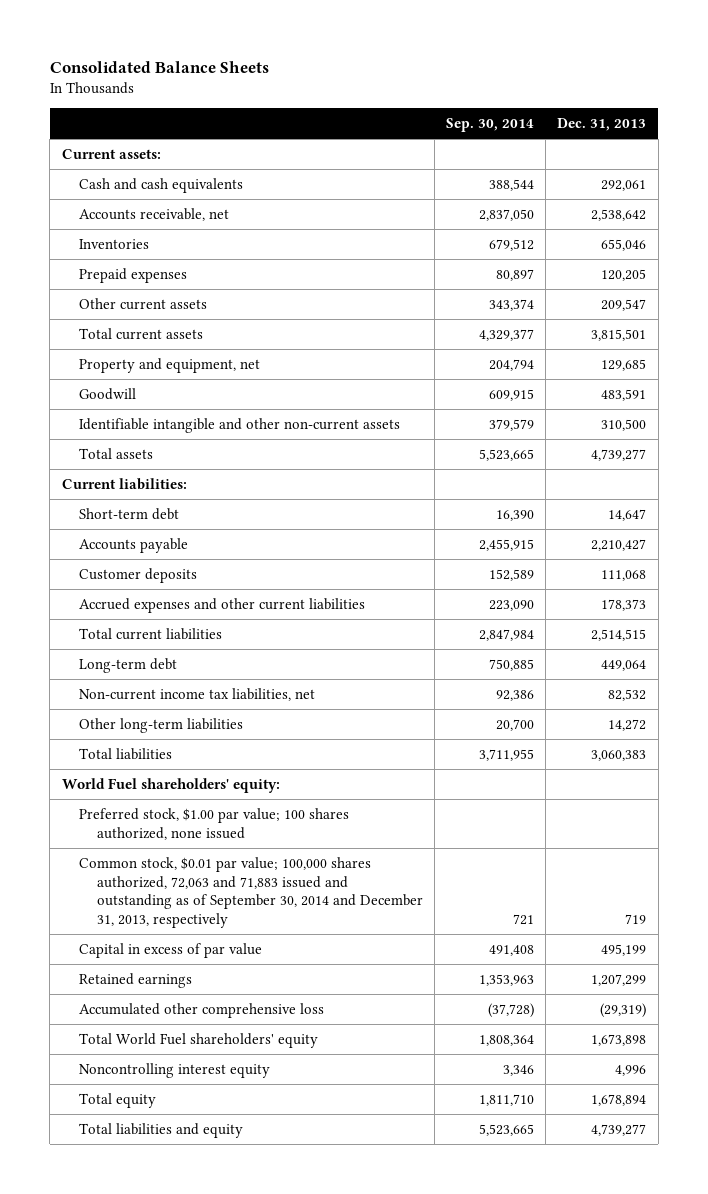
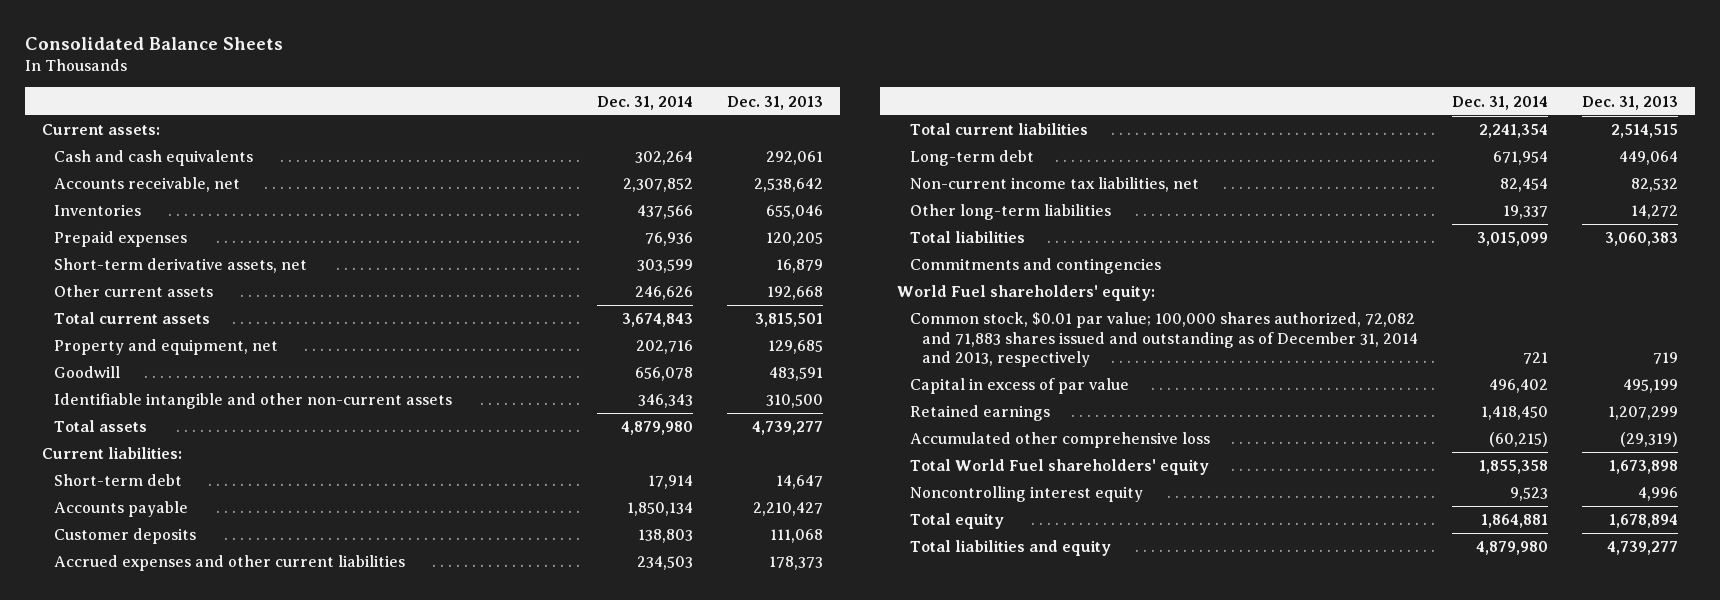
[445,117,534,132] Sep. 30, 2014 -> none
none -> [596,95,693,110] Dec. 31, 2014
none -> [54,258,308,274] Short-term derivative assets, net
[601,299,647,312] 209,547 -> [766,286,823,301] 192,668
none -> [909,258,1161,275] Commitments and contingencies
[79,808,350,840] Preferred stock, $1.00 par value; 100 shares authorized, none issued -> none
[79,857,423,928] Common stock, $0.01 par value; 100,000 shares authorized, 72,063 and 71,883 issued and outstanding as of September 30, 2014 and December 31, 2013, respectively -> [909,312,1419,368] Common stock, $0.01 par value; 100,000 shares authorized, 72,082 and 71,883 shares issued and outstanding as of December 31, 2014 and 2013, respectively

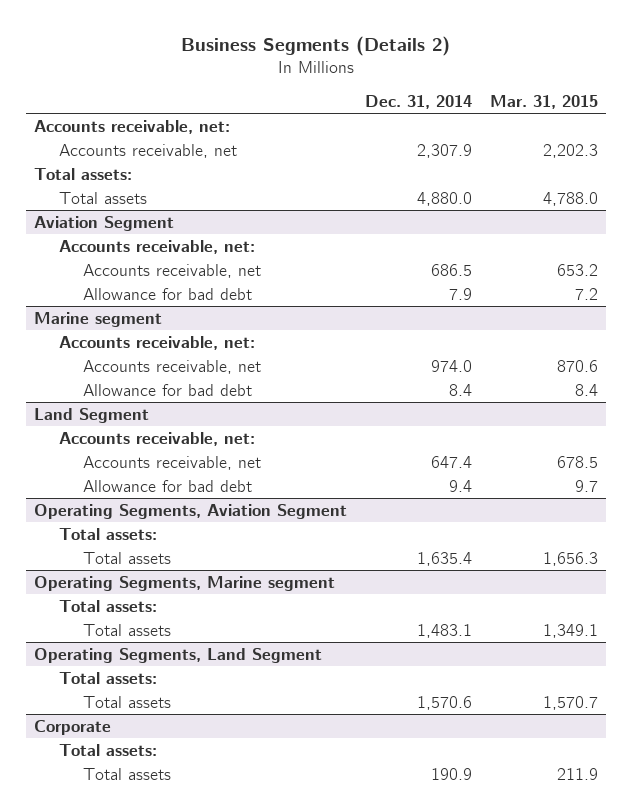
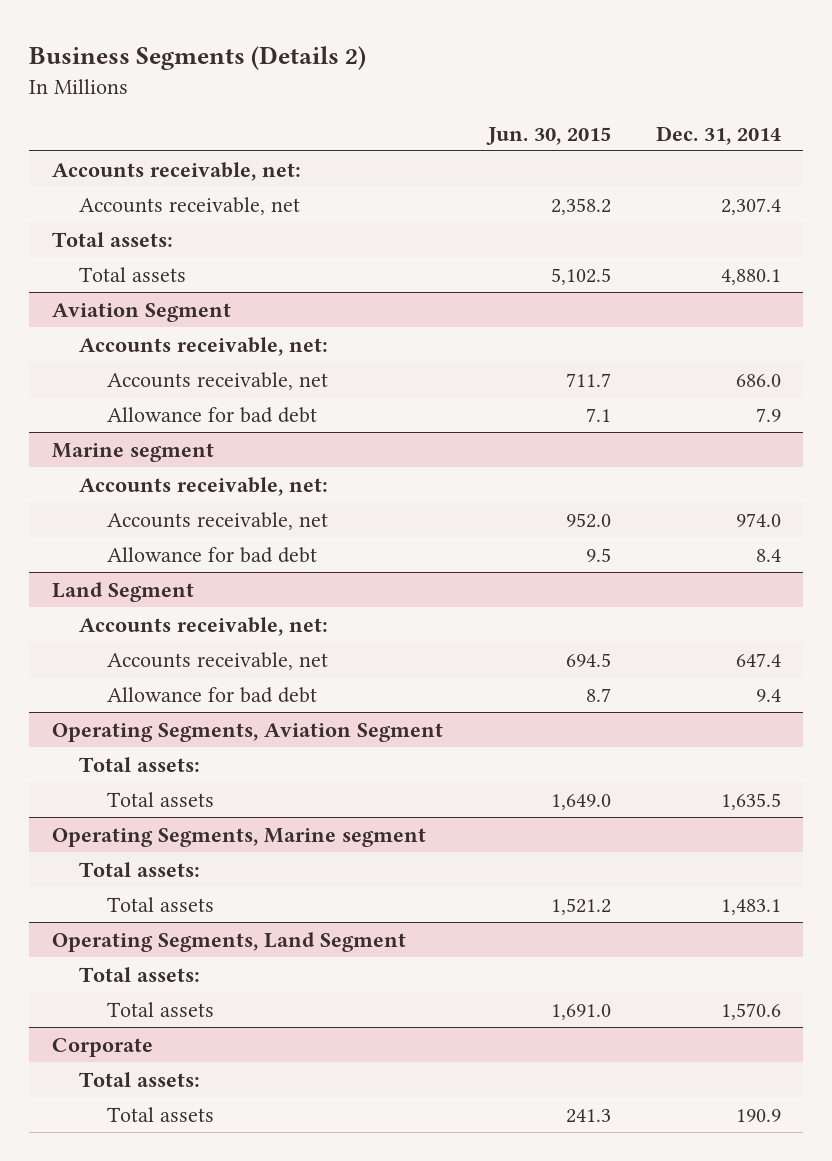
[489,94,598,109] Mar. 31, 2015 -> none
none -> [485,126,611,145] Jun. 30, 2015
[417,143,473,158] 2,307.9 -> [720,197,781,215] 2,307.4
[417,191,473,206] 4,880.0 -> [720,268,781,285] 4,880.1
[431,263,473,276] 686.5 -> [735,373,781,387] 686.0
[417,551,473,566] 1,635.4 -> [720,792,781,810] 1,635.5

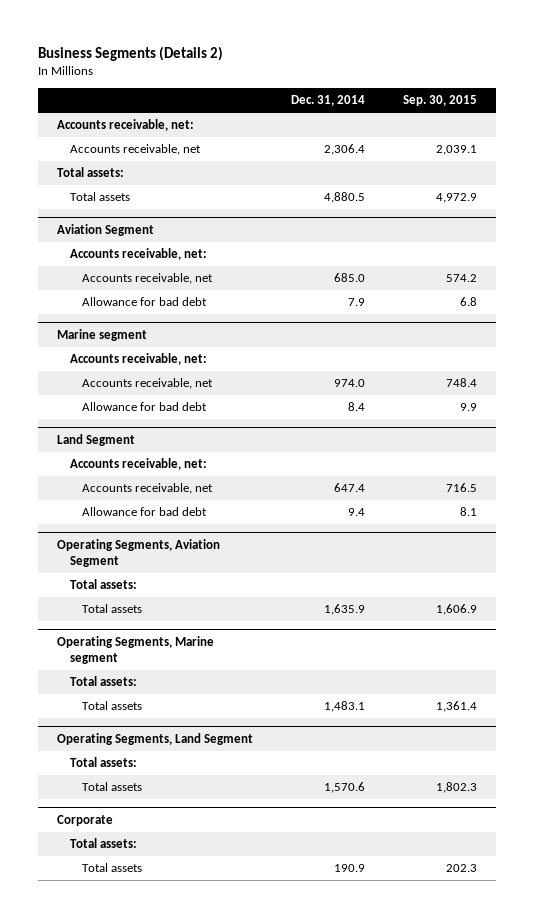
[485,126,611,145] Jun. 30, 2015 -> none
none -> [403,94,478,106] Sep. 30, 2015
[720,197,781,215] 2,307.4 -> [324,144,366,156] 2,306.4
[720,268,781,285] 4,880.1 -> [324,192,366,204] 4,880.5
[735,373,781,387] 686.0 -> [334,273,366,283] 685.0
[720,792,781,810] 1,635.5 -> [324,604,366,616] 1,635.9

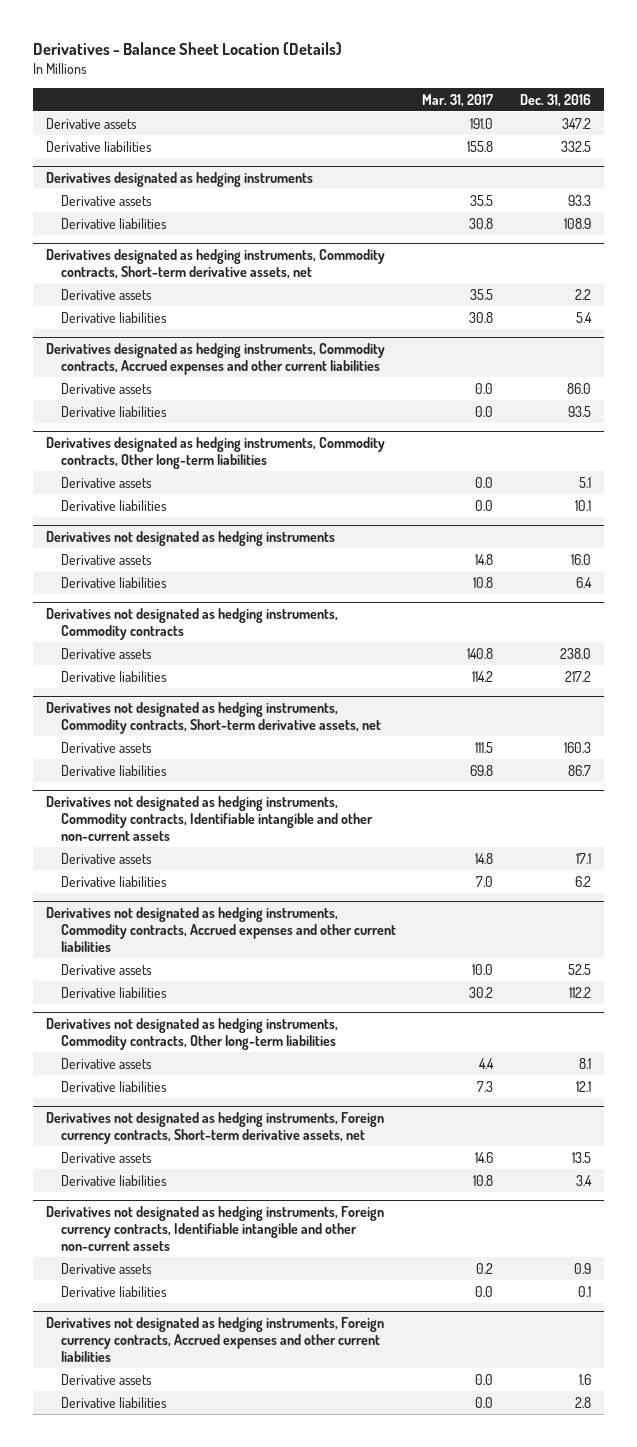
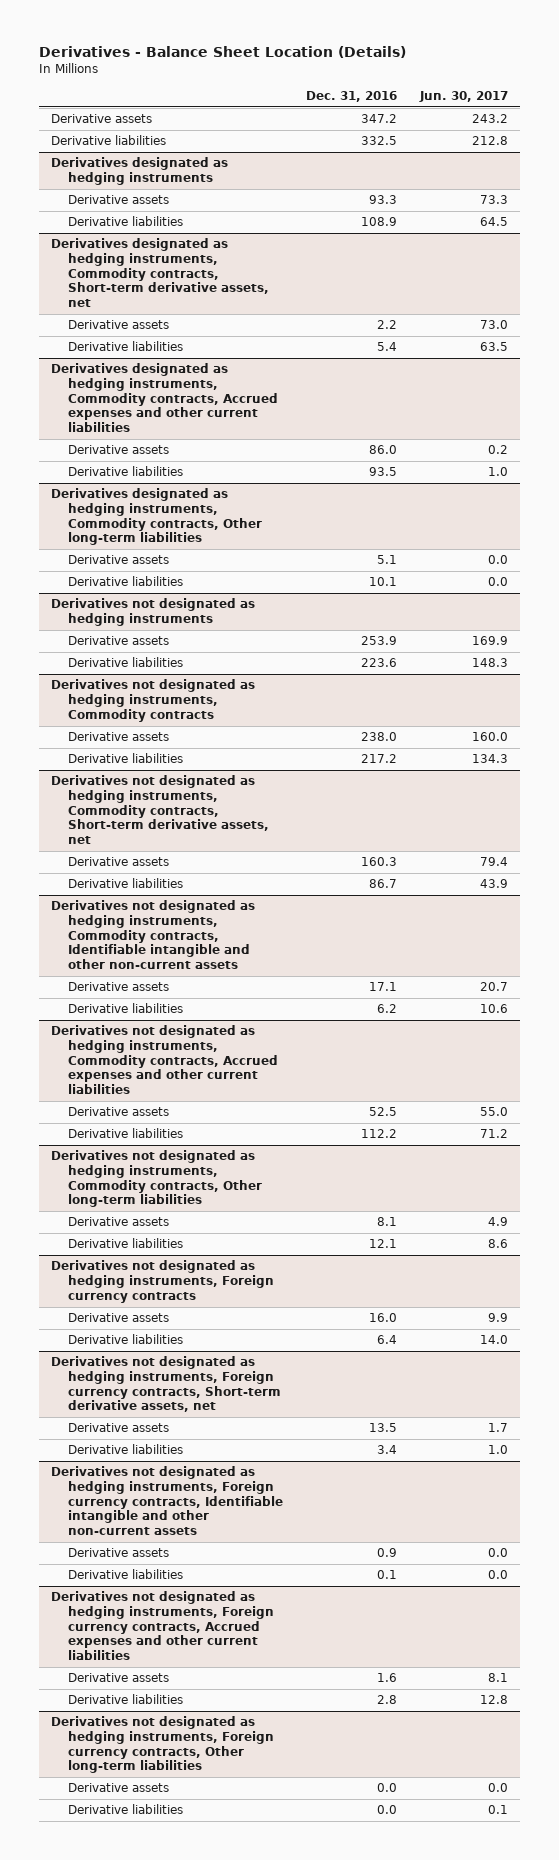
[422,93,494,107] Mar. 31, 2017 -> none
none -> [419,90,509,102] Jun. 30, 2017
[570,553,591,565] 16.0 -> [361,636,398,646] 253.9
[575,576,592,588] 6.4 -> [361,658,398,668] 223.6
none -> [50,1260,274,1303] Derivatives not designated as hedging instruments, Foreign currency contracts
none -> [67,1313,169,1323] Derivative assets
none -> [67,1334,183,1345] Derivative liabilities
none -> [50,1716,274,1774] Derivatives not designated as hedging instruments, Foreign currency contracts, Other long-term liabilities
none -> [67,1783,169,1793] Derivative assets
none -> [67,1804,183,1815] Derivative liabilities

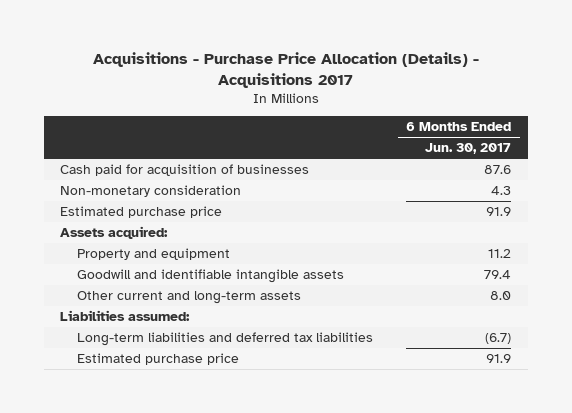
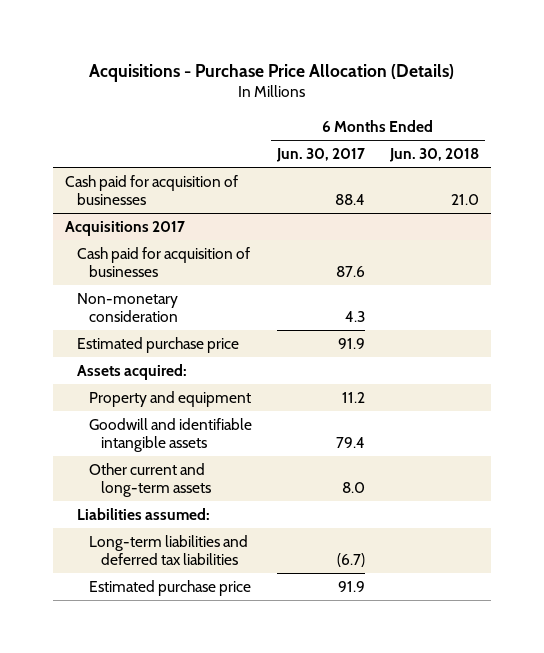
[92,52,479,88] Acquisitions - Purchase Price Allocation (Details) - Acquisitions 2017 -> [89,63,455,82] Acquisitions - Purchase Price Allocation (Details)
none -> [388,148,479,163] Jun. 30, 2018
none -> [65,174,239,206] Cash paid for acquisition of businesses
none -> [65,220,186,236] Acquisitions 2017

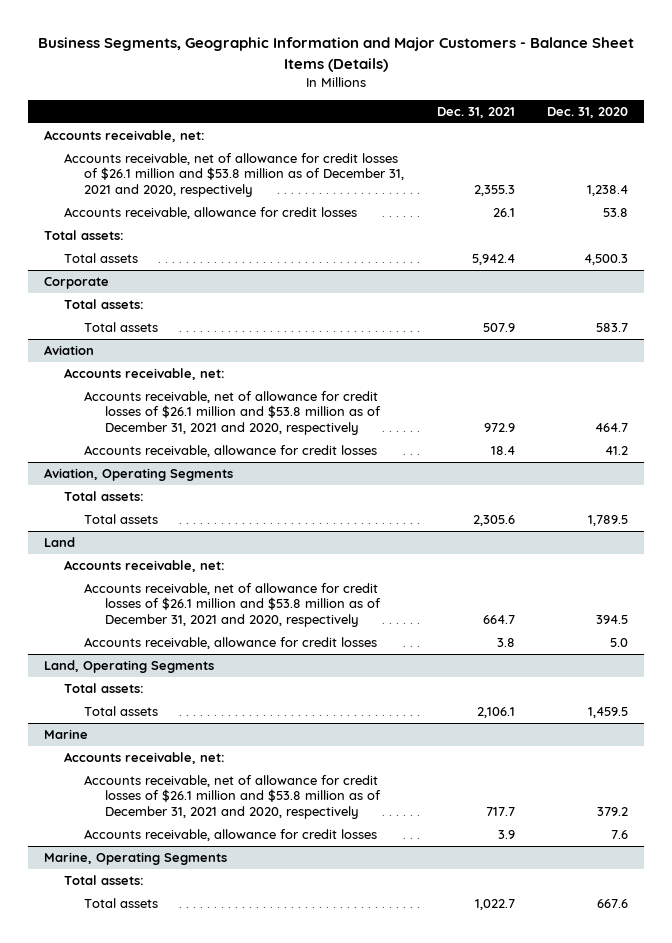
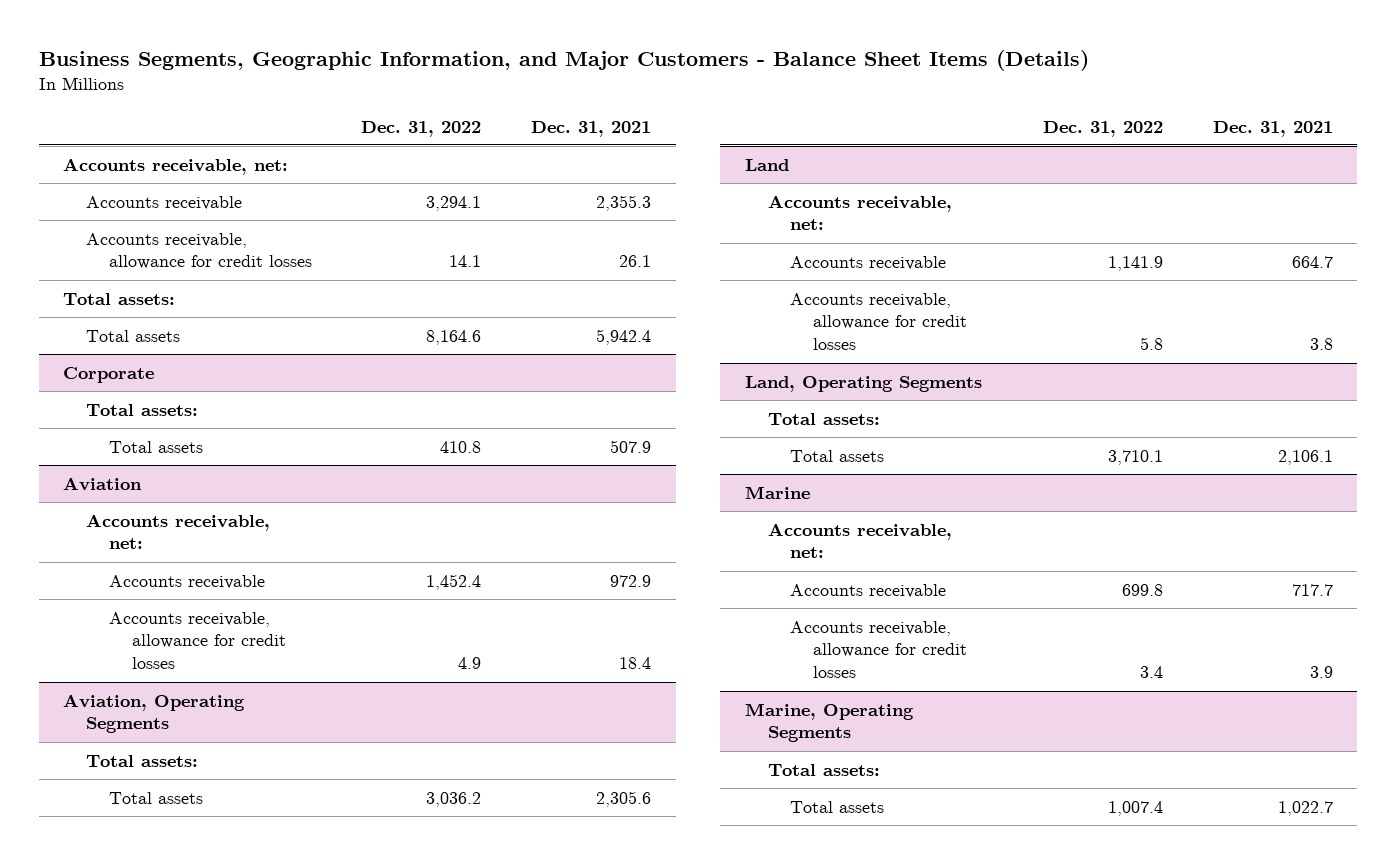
[37,37,634,72] Business Segments, Geographic Information and Major Customers - Balance Sheet Items (Details) -> [38,50,1089,72] Business Segments, Geographic Information, and Major Customers - Balance Sheet Items (Details)
[546,106,628,118] Dec. 31, 2020 -> none
none -> [361,120,482,137] Dec. 31, 2022
[64,153,405,197] Accounts receivable, net of allowance for credit losses of $26.1 million and $53.8 million as of December 31, 2021 and 2020, respectively -> [86,195,243,210] Accounts receivable
[84,391,381,435] Accounts receivable, net of allowance for credit losses of $26.1 million and $53.8 million as of December 31, 2021 and 2020, respectively -> [108,574,265,589] Accounts receivable
[84,583,381,627] Accounts receivable, net of allowance for credit losses of $26.1 million and $53.8 million as of December 31, 2021 and 2020, respectively -> [790,255,947,270] Accounts receivable
[84,775,381,819] Accounts receivable, net of allowance for credit losses of $26.1 million and $53.8 million as of December 31, 2021 and 2020, respectively -> [790,583,947,598] Accounts receivable

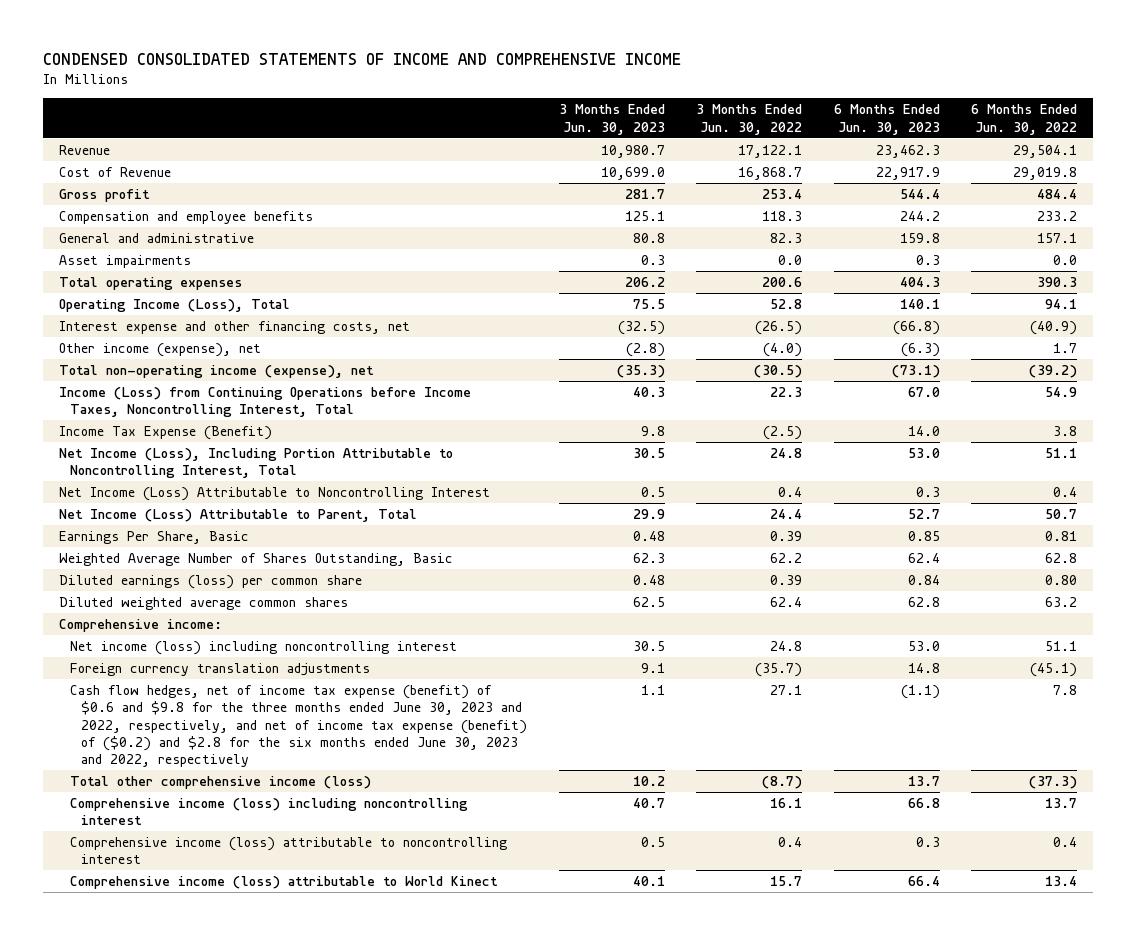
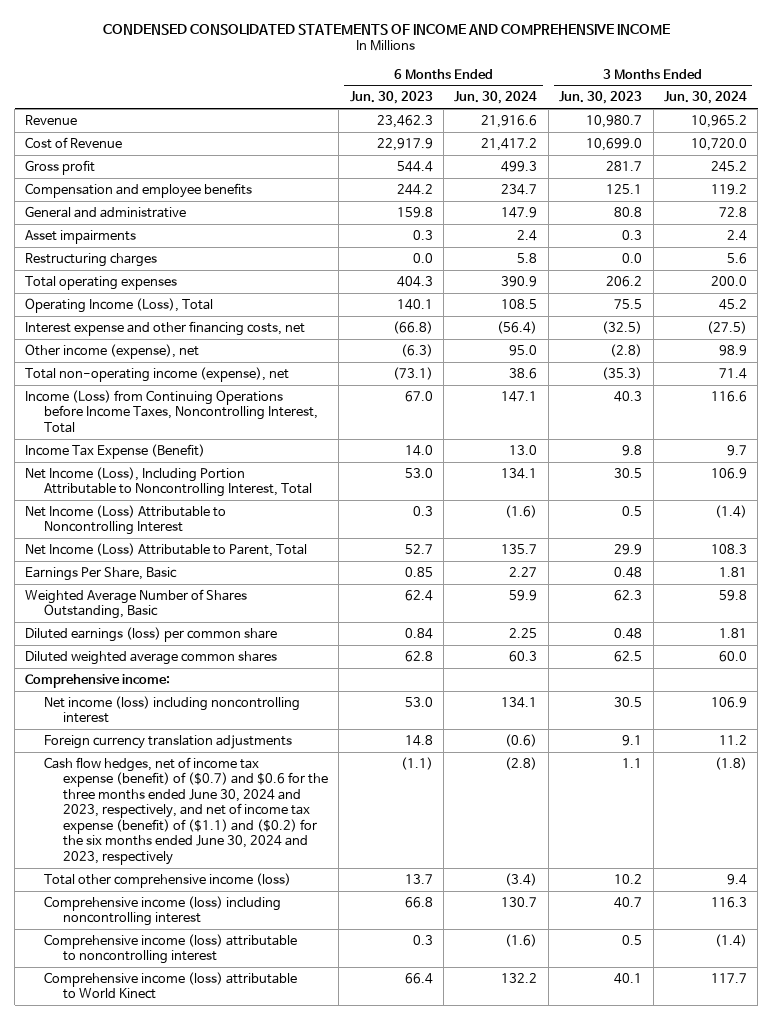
[696,104,803,135] 3 Months Ended Jun. 30, 2022 -> none
[971,104,1078,135] 6 Months Ended Jun. 30, 2022 -> none
none -> [454,91,538,105] Jun. 30, 2024
none -> [663,91,747,105] Jun. 30, 2024
none -> [25,252,158,267] Restructuring charges
[69,684,528,768] Cash flow hedges, net of income tax expense (benefit) of $0.6 and $9.8 for the three months ended June 30, 2023 and 2022, respectively, and net of income tax expense (benefit) of ($0.2) and $2.8 for the six months ended June 30, 2023 and 2022, respectively -> [44,756,328,865] Cash flow hedges, net of income tax expense (benefit) of ($0.7) and $0.6 for the three months ended June 30, 2024 and 2023, respectively, and net of income tax expense (benefit) of ($1.1) and ($0.2) for the six months ended June 30, 2024 and 2023, respectively

